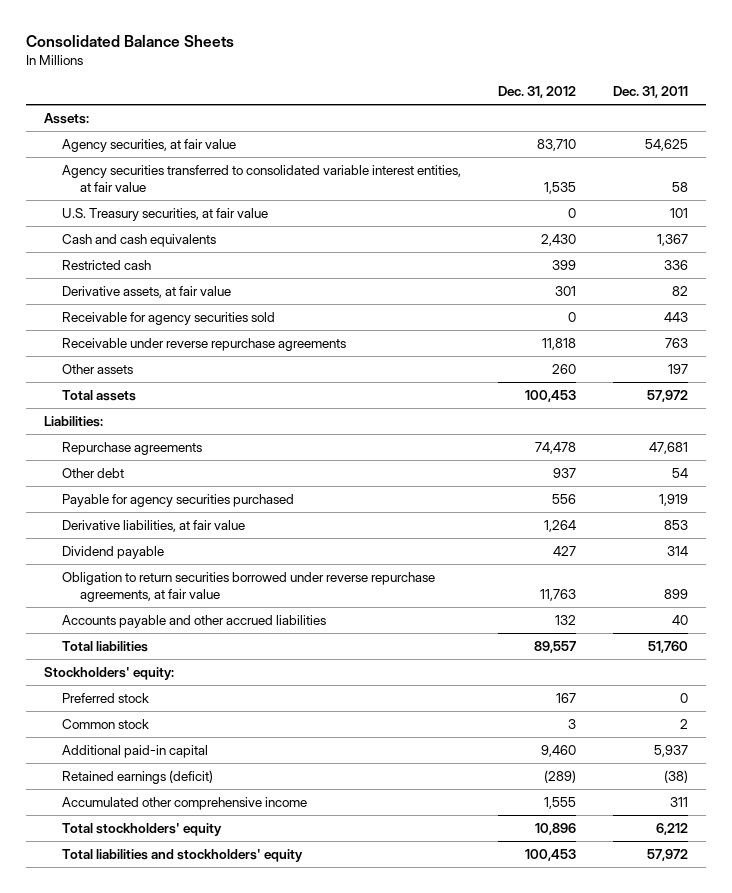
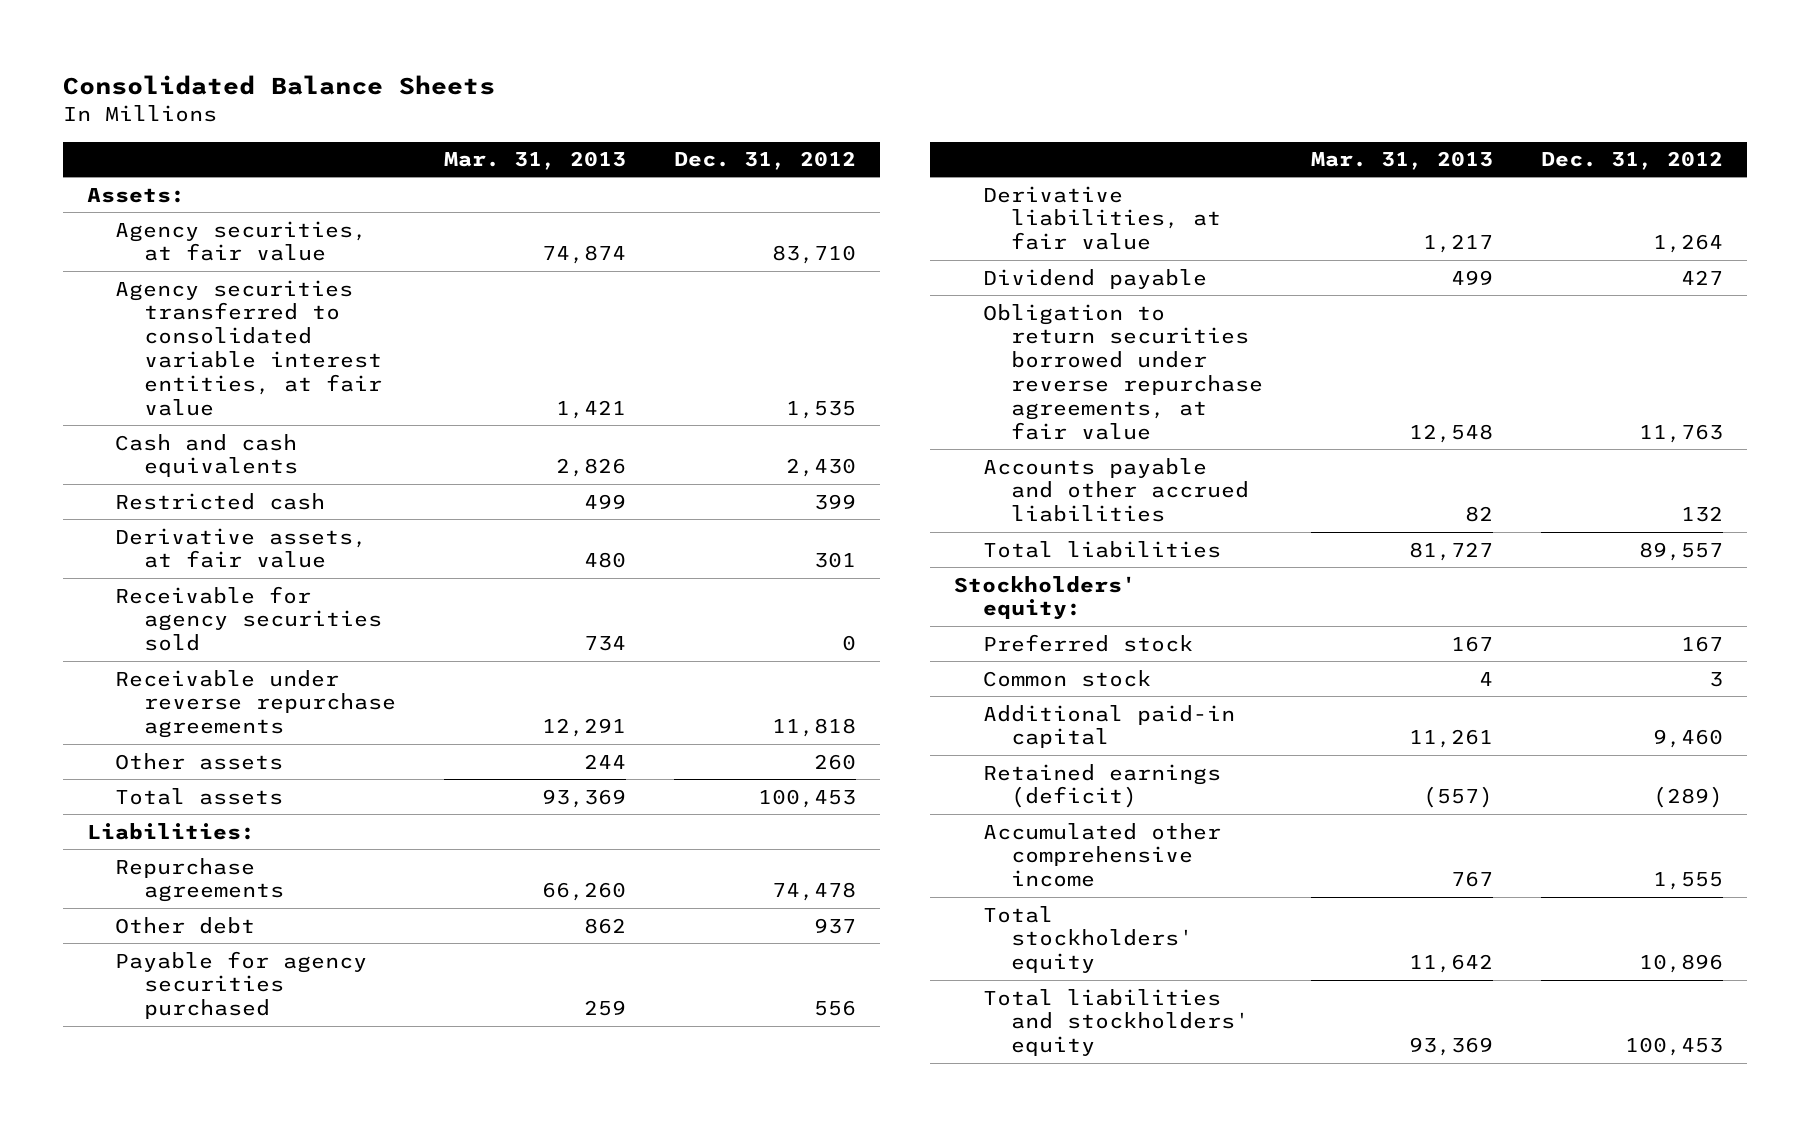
[612,86,688,99] Dec. 31, 2011 -> none
none -> [443,151,626,171] Mar. 31, 2013
[61,207,268,221] U.S. Treasury securities, at fair value -> none

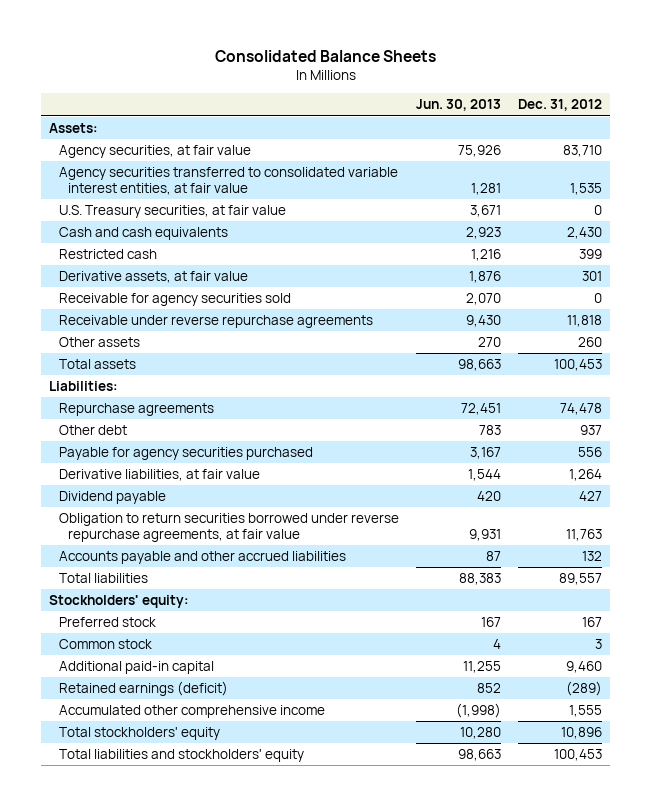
[443,151,626,171] Mar. 31, 2013 -> none
none -> [415,99,501,112] Jun. 30, 2013
none -> [58,205,286,219] U.S. Treasury securities, at fair value

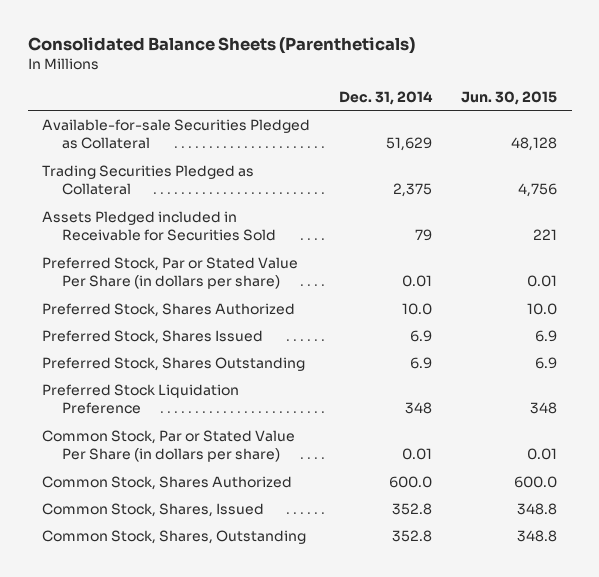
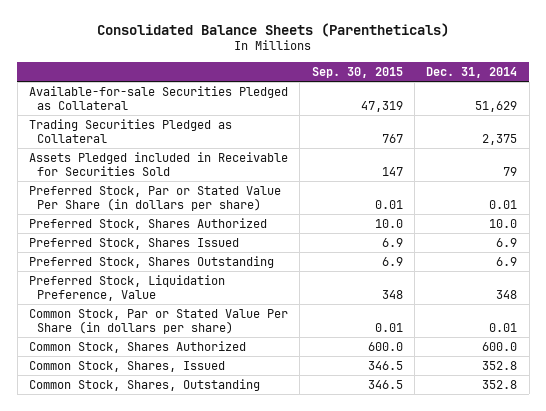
[461,90,558,105] Jun. 30, 2015 -> none
none -> [311,66,403,78] Sep. 30, 2015
[42,383,240,415] Preferred Stock Liquidation Preference -> [28,274,225,301] Preferred Stock, Liquidation Preference, Value

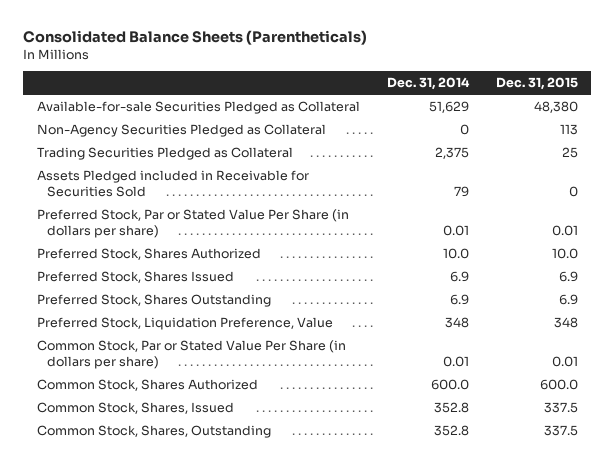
[311,66,403,78] Sep. 30, 2015 -> none
none -> [495,77,578,91] Dec. 31, 2015
none -> [36,124,326,138] Non-Agency Securities Pledged as Collateral

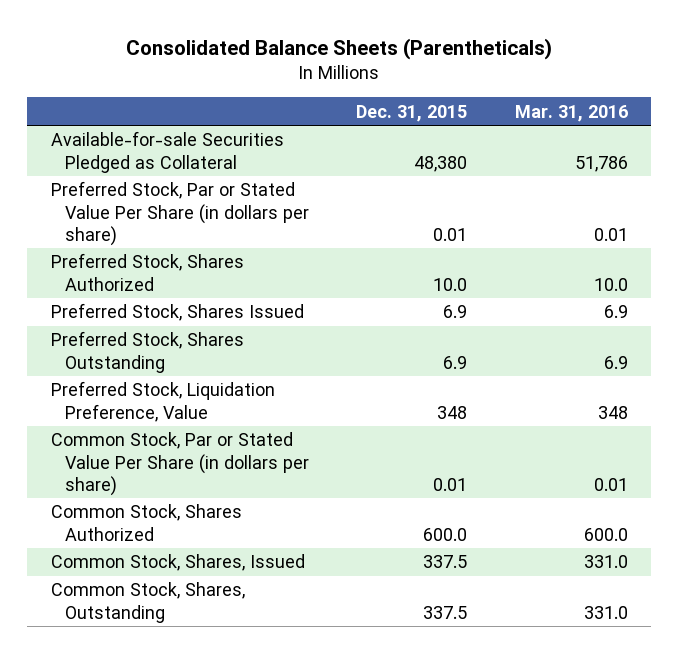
[386,77,470,91] Dec. 31, 2014 -> none
none -> [514,104,628,122] Mar. 31, 2016
[36,124,326,138] Non-Agency Securities Pledged as Collateral -> none
[36,147,293,161] Trading Securities Pledged as Collateral -> none
[36,170,309,198] Assets Pledged included in Receivable for Securities Sold -> none

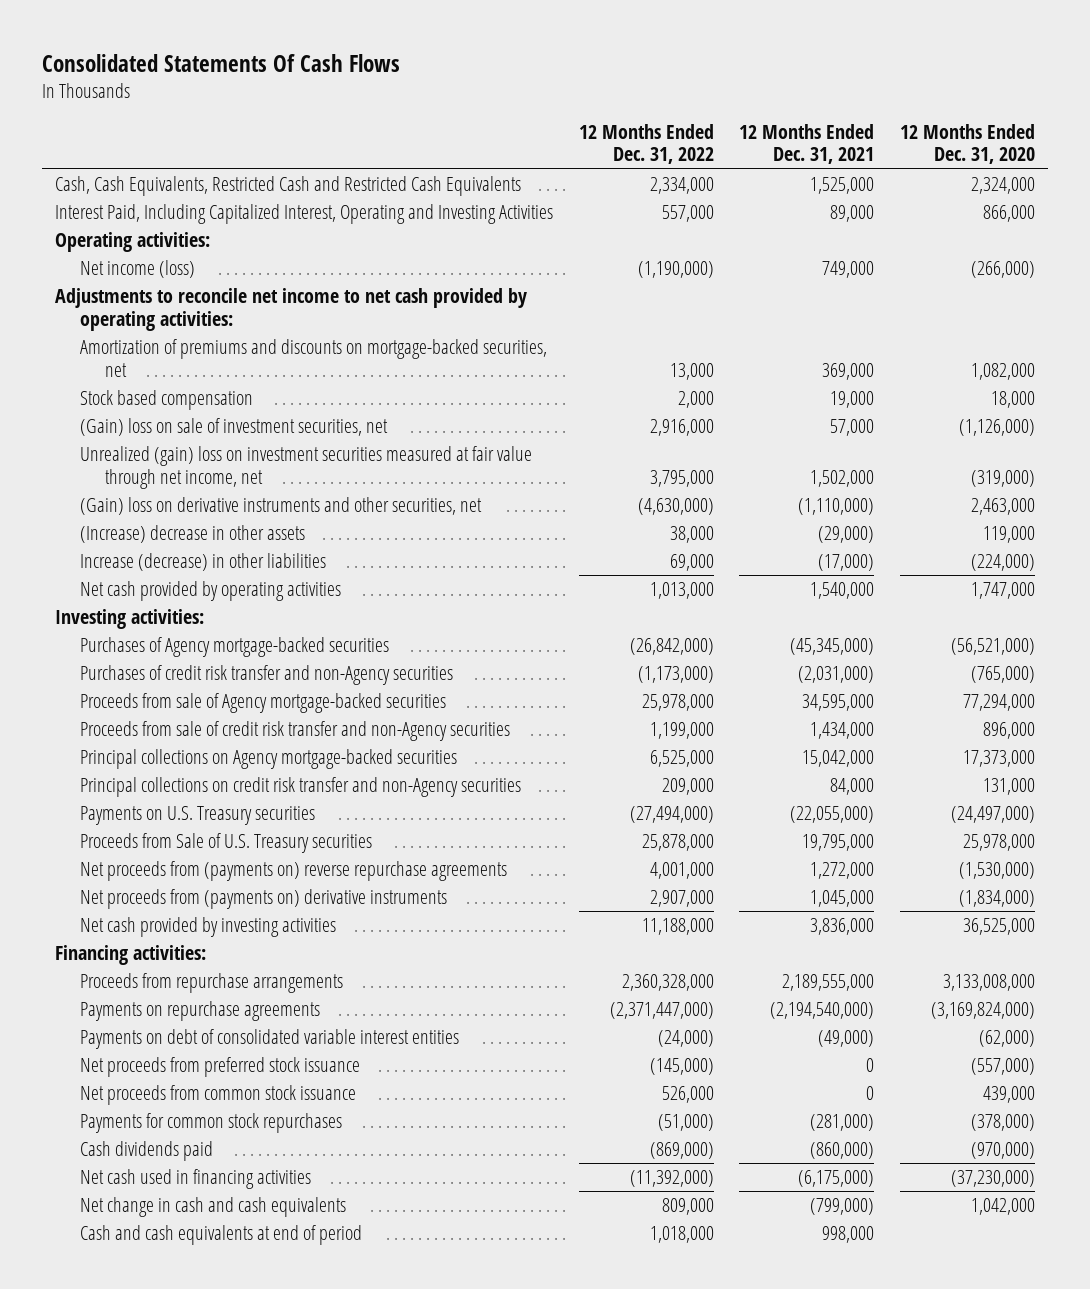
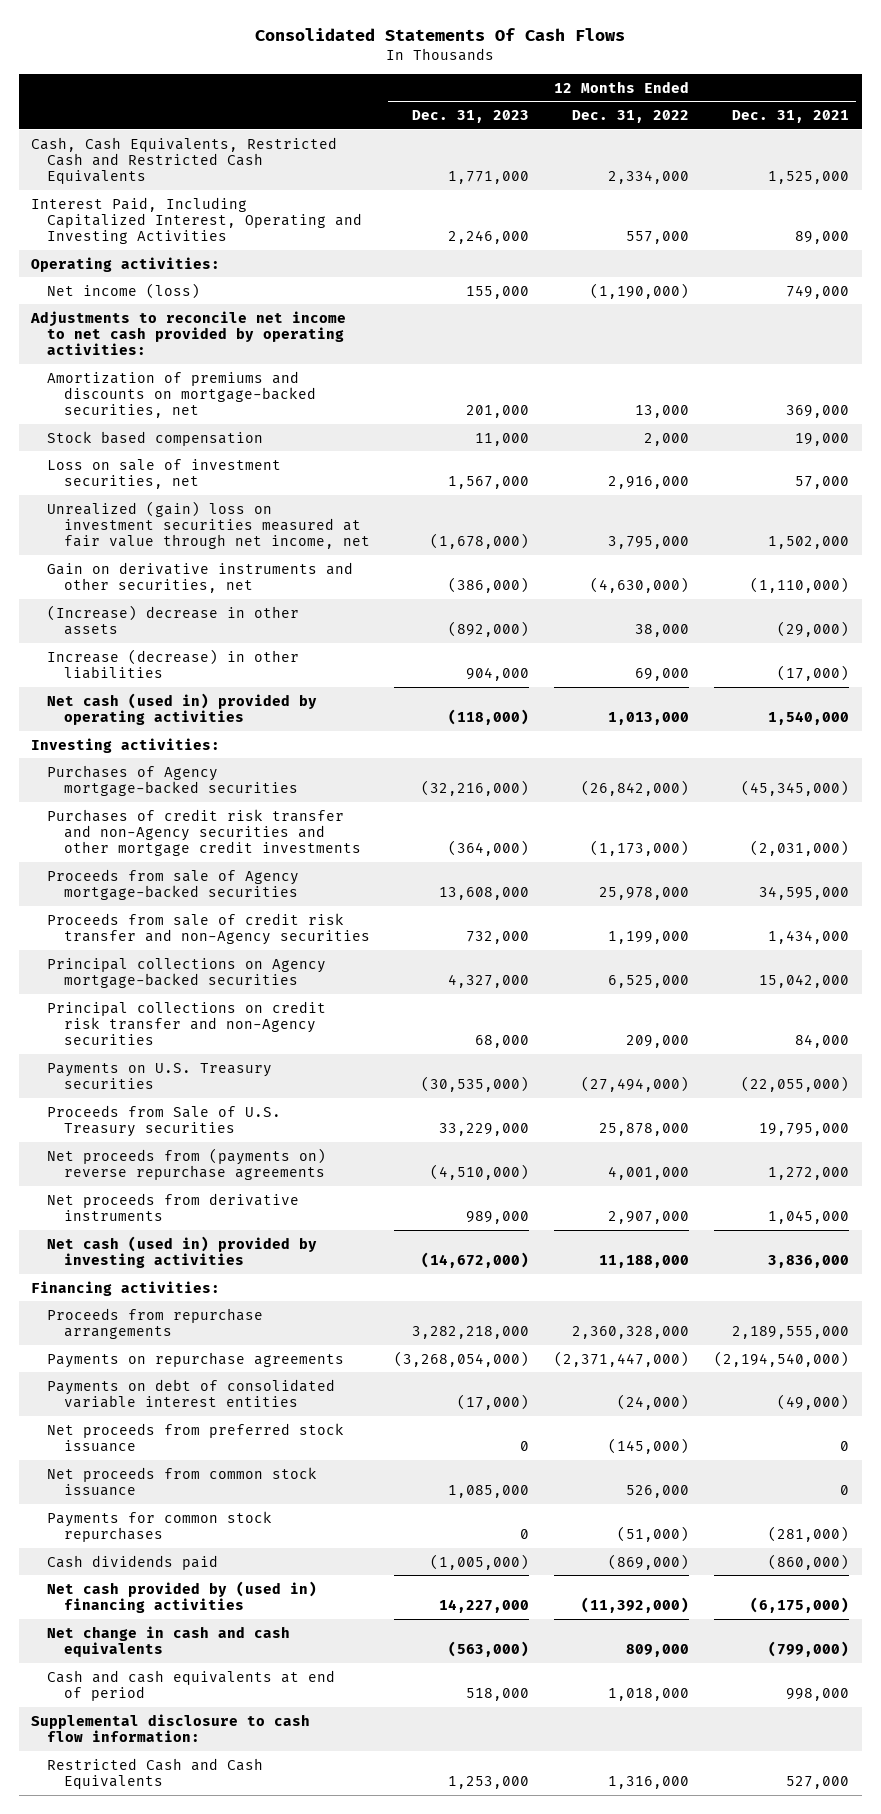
[899,123,1035,165] 12 Months Ended Dec. 31, 2020 -> none
none -> [412,110,530,124] Dec. 31, 2023
[79,417,388,436] (Gain) loss on sale of investment securities, net -> [47,458,282,489] Loss on sale of investment securities, net
[79,496,482,515] (Gain) loss on derivative instruments and other securities, net -> [47,561,354,593] Gain on derivative instruments and other securities, net
[79,580,341,601] Net cash provided by operating activities -> [47,692,318,725] Net cash (used in) provided by operating activities
[79,664,453,685] Purchases of credit risk transfer and non-Agency securities -> [47,808,361,857] Purchases of credit risk transfer and non-Agency securities and other mortgage credit investments
[79,888,447,909] Net proceeds from (payments on) derivative instruments -> [47,1192,300,1221] Net proceeds from derivative instruments
[79,916,336,937] Net cash provided by investing activities -> [47,1235,318,1268] Net cash (used in) provided by investing activities
[79,1168,311,1189] Net cash used in financing activities -> [47,1580,318,1613] Net cash provided by (used in) financing activities
none -> [31,1713,311,1742] Supplemental disclosure to cash flow information:
none -> [47,1757,264,1789] Restricted Cash and Cash Equivalents

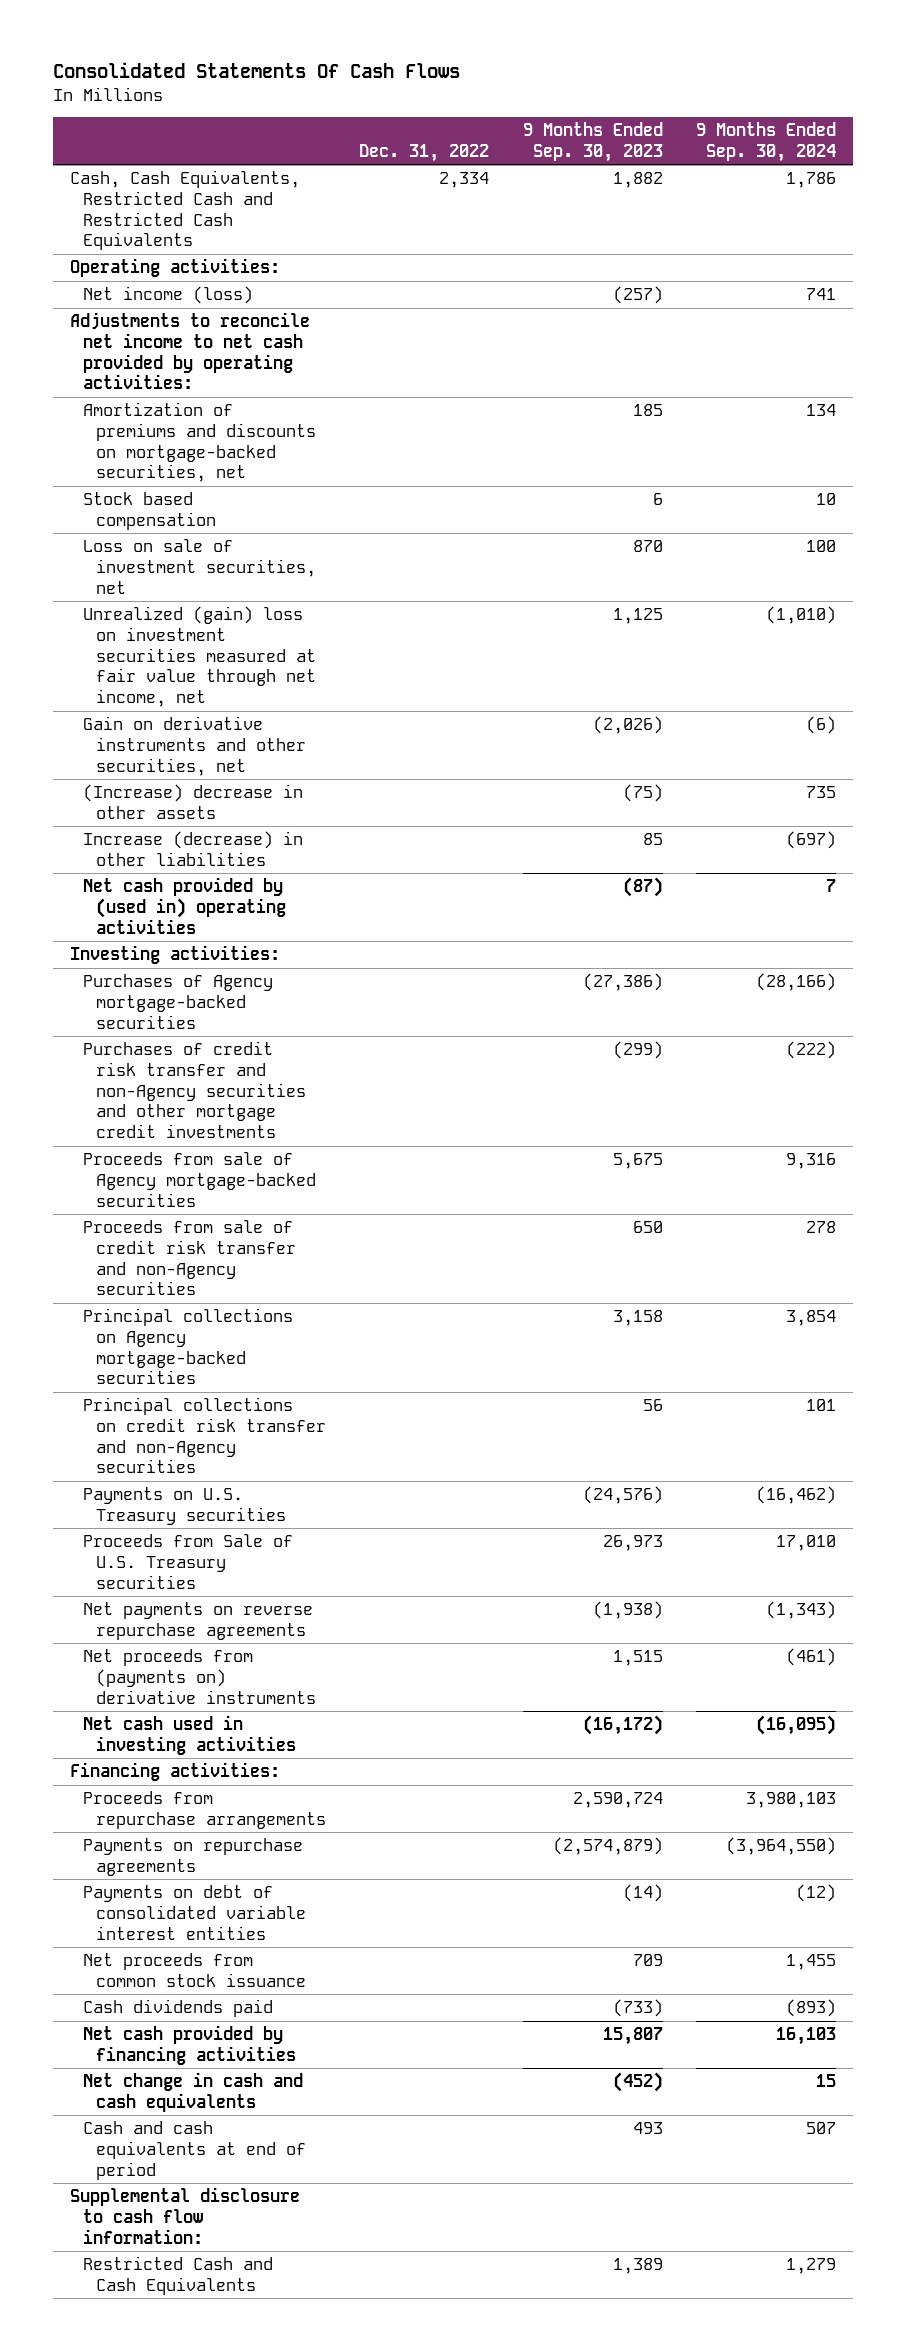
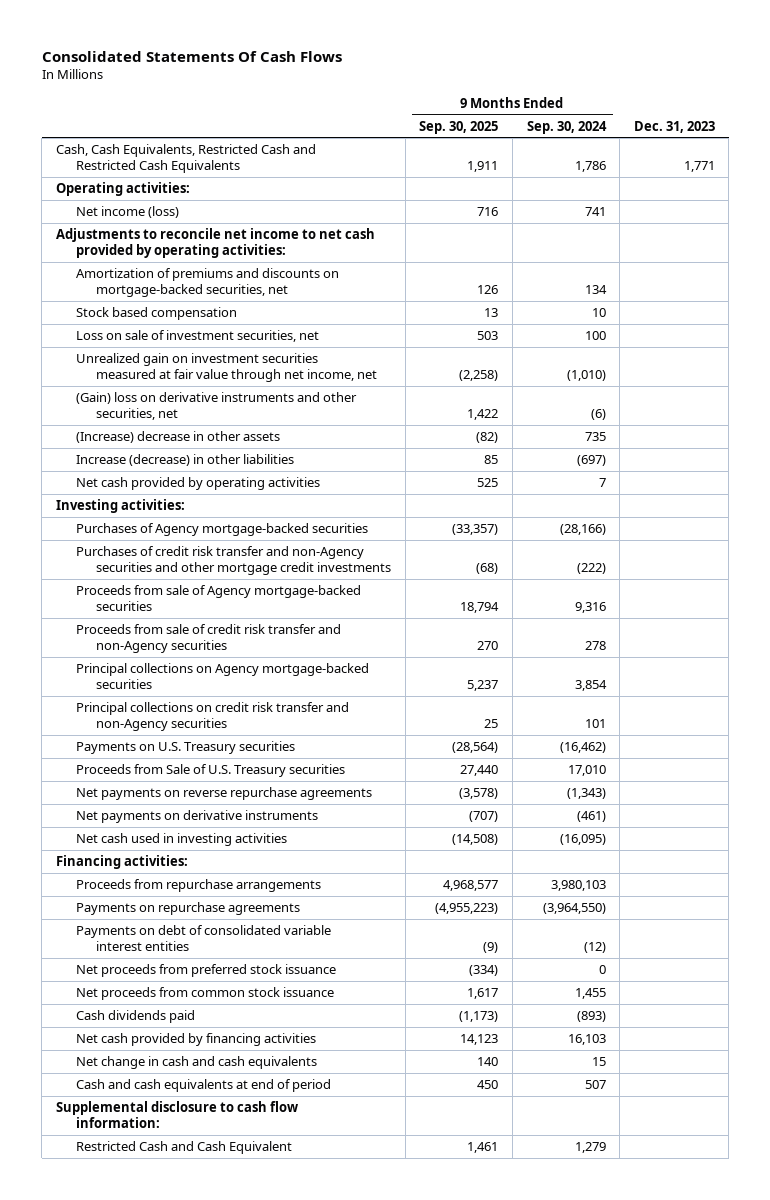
[359,143,490,162] Dec. 31, 2022 -> none
[522,122,663,162] 9 Months Ended Sep. 30, 2023 -> none
none -> [419,120,499,134] Sep. 30, 2025
none -> [633,120,715,133] Dec. 31, 2023
[82,606,316,708] Unrealized (gain) loss on investment securities measured at fair value through net income, net -> [75,352,378,383] Unrealized gain on investment securities measured at fair value through net income, net
[82,716,306,776] Gain on derivative instruments and other securities, net -> [75,391,357,421] (Gain) loss on derivative instruments and other securities, net
[82,877,286,934] Net cash provided by (used in) operating activities -> [75,476,320,490] Net cash provided by operating activities
[82,1649,316,1704] Net proceeds from (payments on) derivative instruments -> [75,809,318,823] Net payments on derivative instruments
none -> [75,963,336,977] Net proceeds from preferred stock issuance
[82,2256,273,2295] Restricted Cash and Cash Equivalents -> [75,1140,292,1154] Restricted Cash and Cash Equivalent

